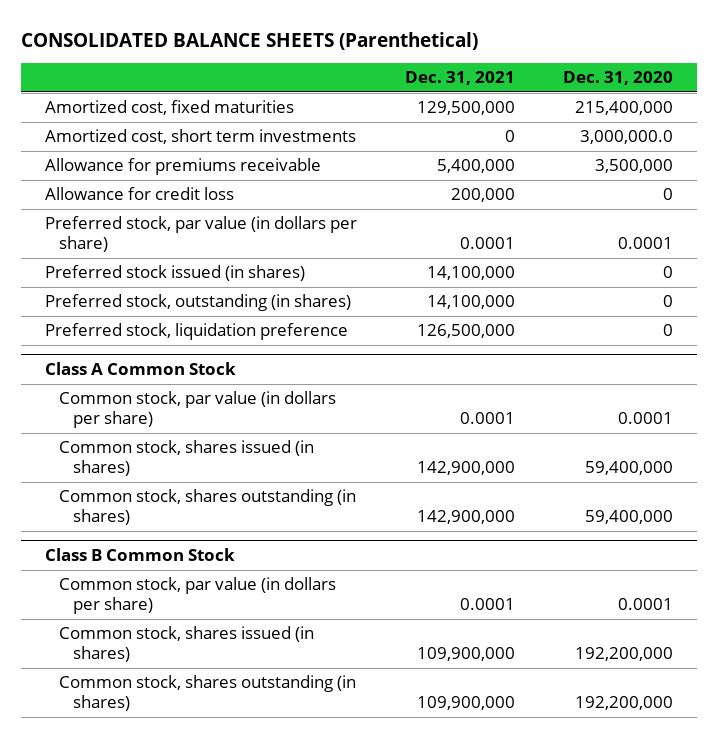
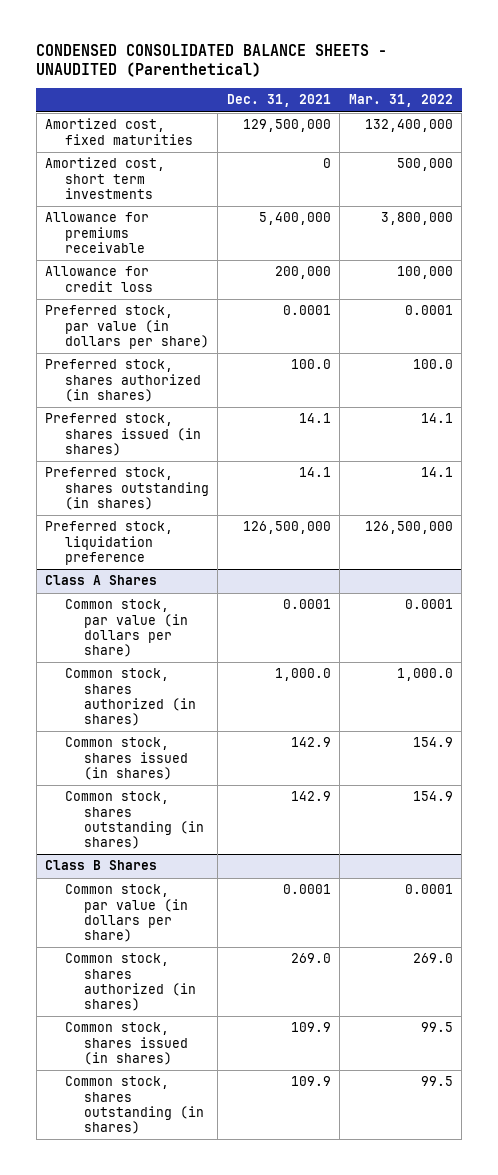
[21,31,479,50] CONSOLIDATED BALANCE SHEETS (Parenthetical) -> [36,43,388,78] CONDENSED CONSOLIDATED BALANCE SHEETS - UNAUDITED (Parenthetical)
[563,71,674,86] Dec. 31, 2020 -> none
none -> [348,94,453,108] Mar. 31, 2022
none -> [45,359,201,402] Preferred stock, shares authorized (in shares)
[45,265,306,282] Preferred stock issued (in shares) -> [45,413,201,456] Preferred stock, shares issued (in shares)
[427,266,516,281] 14,100,000 -> [298,413,331,424] 14.1
[45,294,352,312] Preferred stock, outstanding (in shares) -> [45,467,209,510] Preferred stock, shares outstanding (in shares)
[427,295,516,310] 14,100,000 -> [298,467,331,478] 14.1
[45,362,237,376] Class A Common Stock -> [45,575,158,586] Class A Shares
none -> [64,668,197,726] Common stock, shares authorized (in shares)
[417,461,516,476] 142,900,000 -> [290,737,331,748] 142.9
[417,510,516,525] 142,900,000 -> [290,791,331,802] 142.9
[45,548,236,562] Class B Common Stock -> [45,860,158,871] Class B Shares
none -> [64,953,197,1011] Common stock, shares authorized (in shares)
[417,647,516,662] 109,900,000 -> [290,1022,331,1033] 109.9
[417,696,516,711] 109,900,000 -> [290,1076,331,1087] 109.9

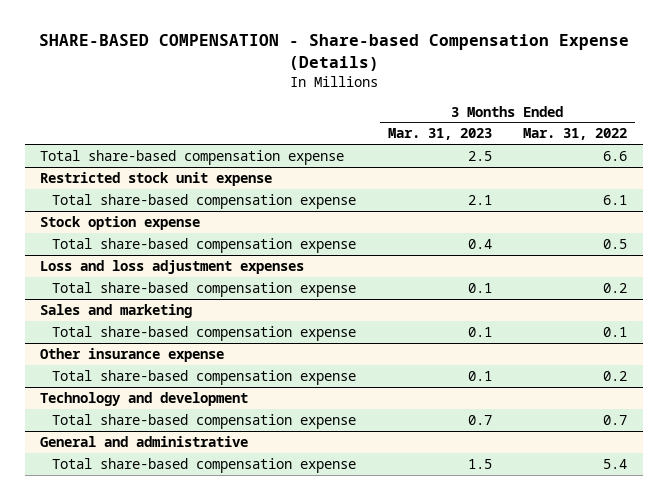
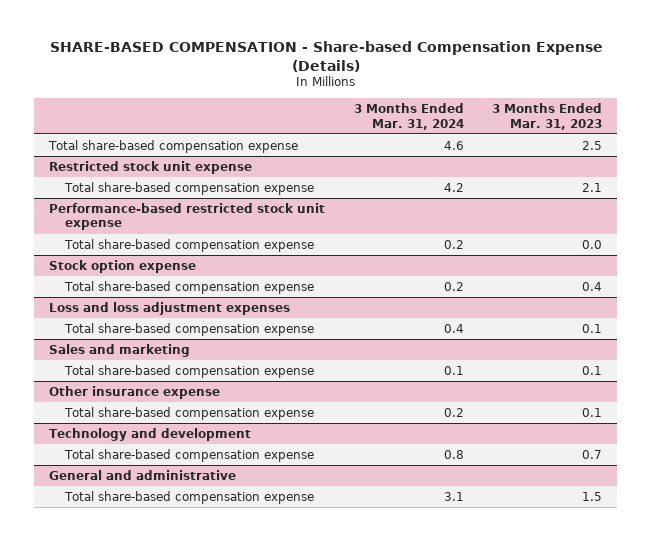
[523,128,628,141] Mar. 31, 2022 -> none
none -> [353,103,464,130] 3 Months Ended Mar. 31, 2024
none -> [48,202,325,231] Performance-based restricted stock unit expense
none -> [64,238,315,252] Total share-based compensation expense

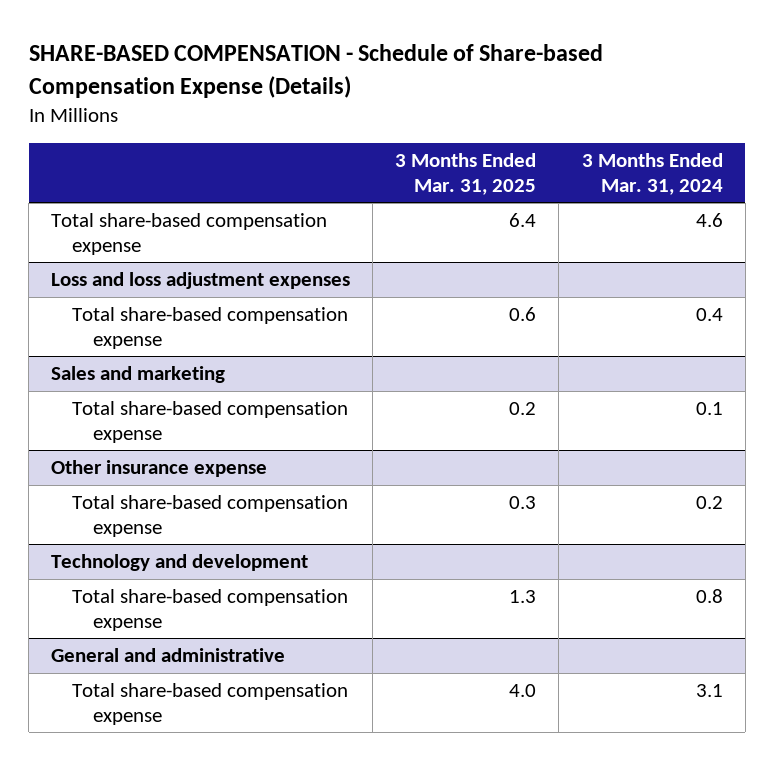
[49,41,603,72] SHARE-BASED COMPENSATION - Share-based Compensation Expense (Details) -> [28,44,603,98] SHARE-BASED COMPENSATION - Schedule of Share-based Compensation Expense (Details)
[492,103,603,130] 3 Months Ended Mar. 31, 2023 -> none
none -> [395,153,537,195] 3 Months Ended Mar. 31, 2025
[48,160,252,174] Restricted stock unit expense -> none
[64,181,315,195] Total share-based compensation expense -> none
[48,202,325,231] Performance-based restricted stock unit expense -> none
[64,238,315,252] Total share-based compensation expense -> none
[48,259,196,273] Stock option expense -> none
[64,280,315,294] Total share-based compensation expense -> none

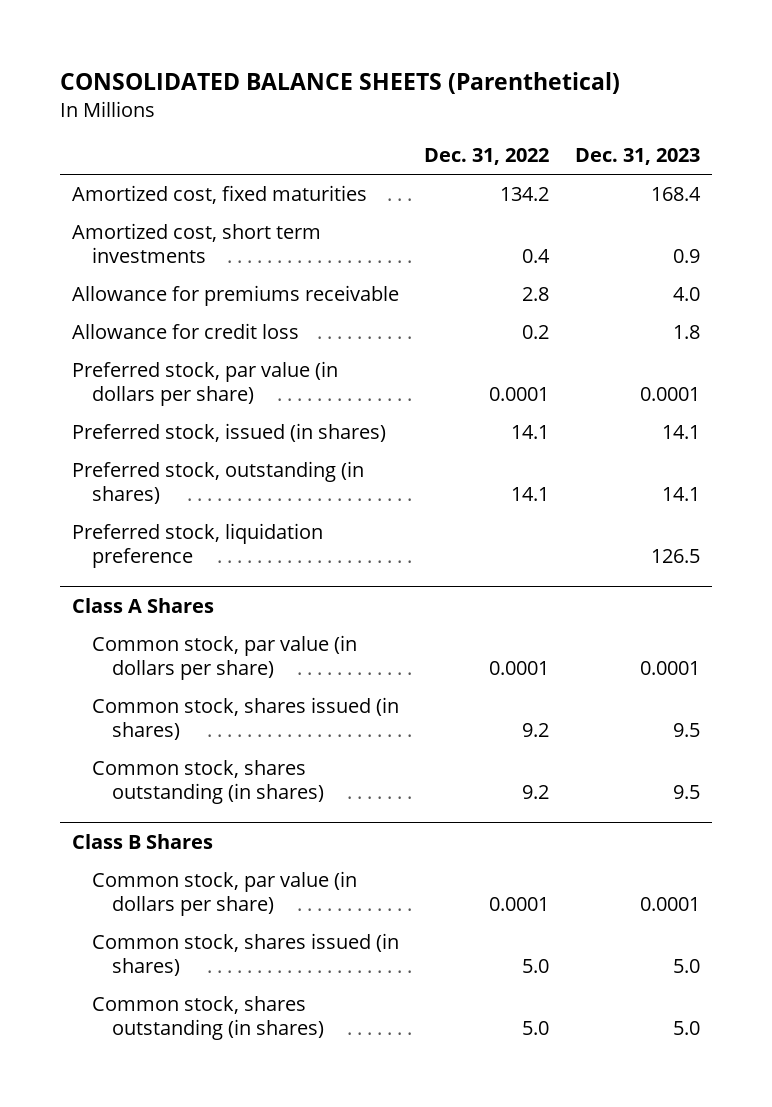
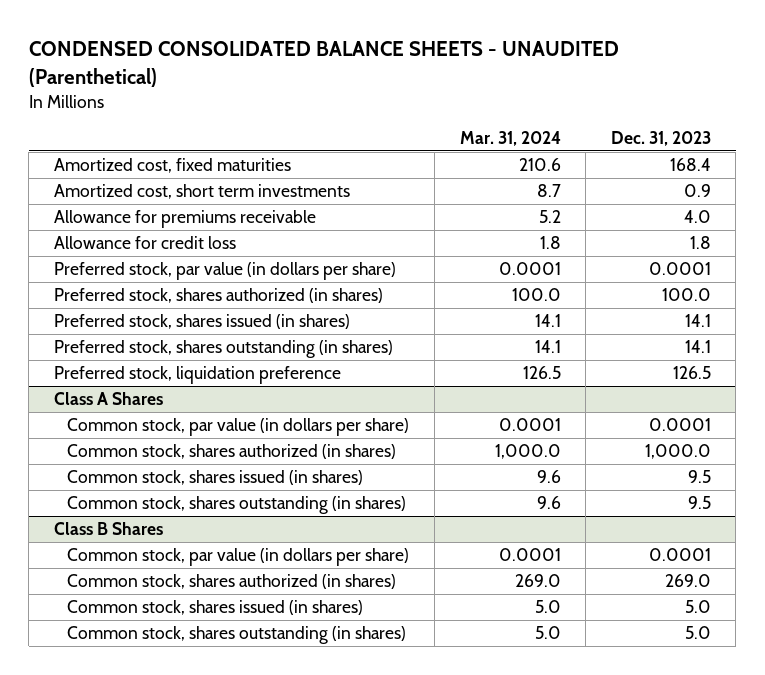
[59,72,620,95] CONSOLIDATED BALANCE SHEETS (Parenthetical) -> [28,41,619,87] CONDENSED CONSOLIDATED BALANCE SHEETS - UNAUDITED (Parenthetical)
[424,148,550,166] Dec. 31, 2022 -> none
none -> [459,131,561,147] Mar. 31, 2024
none -> [53,288,383,304] Preferred stock, shares authorized (in shares)
[72,422,387,442] Preferred stock, issued (in shares) -> [53,314,350,330] Preferred stock, shares issued (in shares)
[72,460,365,504] Preferred stock, outstanding (in shares) -> [53,340,393,359] Preferred stock, shares outstanding (in shares)
none -> [67,444,397,460] Common stock, shares authorized (in shares)
none -> [67,574,397,590] Common stock, shares authorized (in shares)

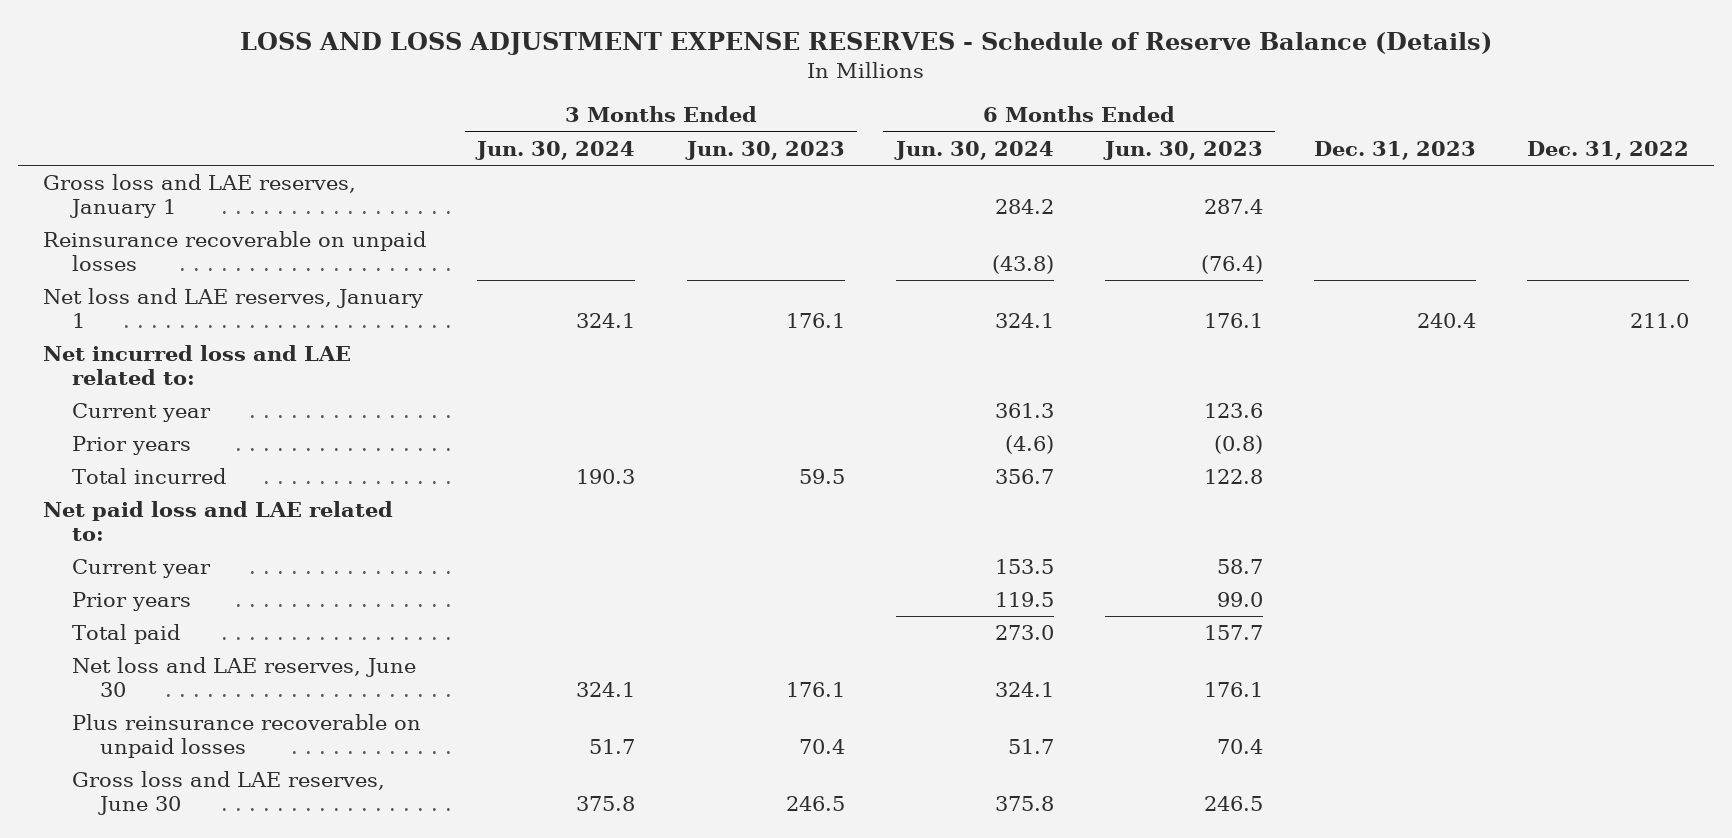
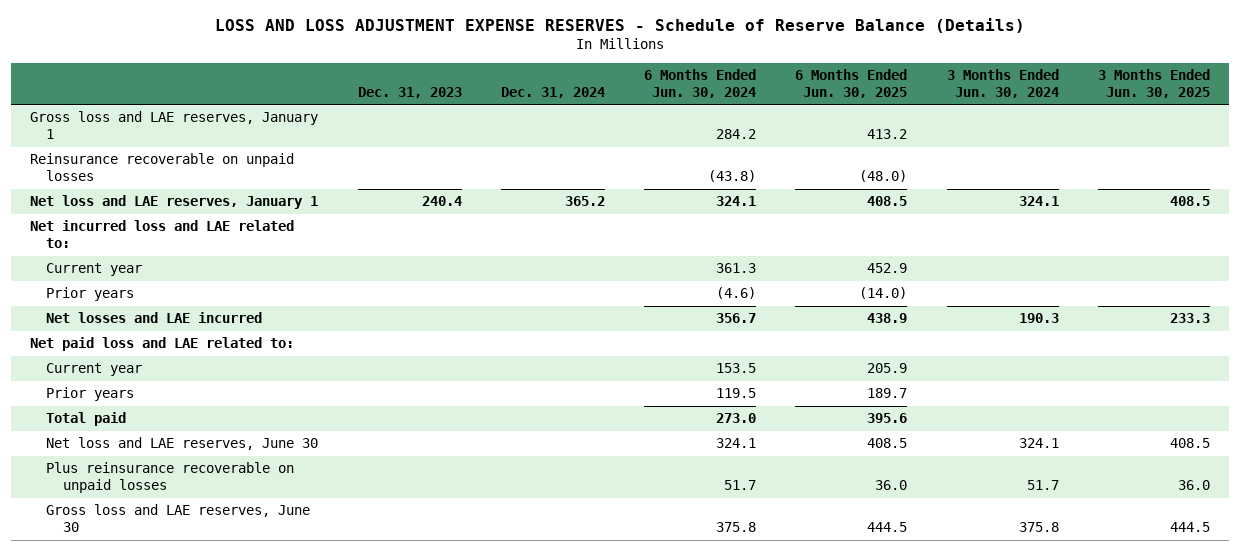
[684,140,845,160] Jun. 30, 2023 -> none
[1102,140,1263,160] Jun. 30, 2023 -> none
[1526,140,1689,160] Dec. 31, 2022 -> none
none -> [500,86,605,98] Dec. 31, 2024
none -> [795,68,908,98] 6 Months Ended Jun. 30, 2025
none -> [1097,68,1210,98] 3 Months Ended Jun. 30, 2025
[71,468,226,485] Total incurred -> [46,312,263,324] Net losses and LAE incurred

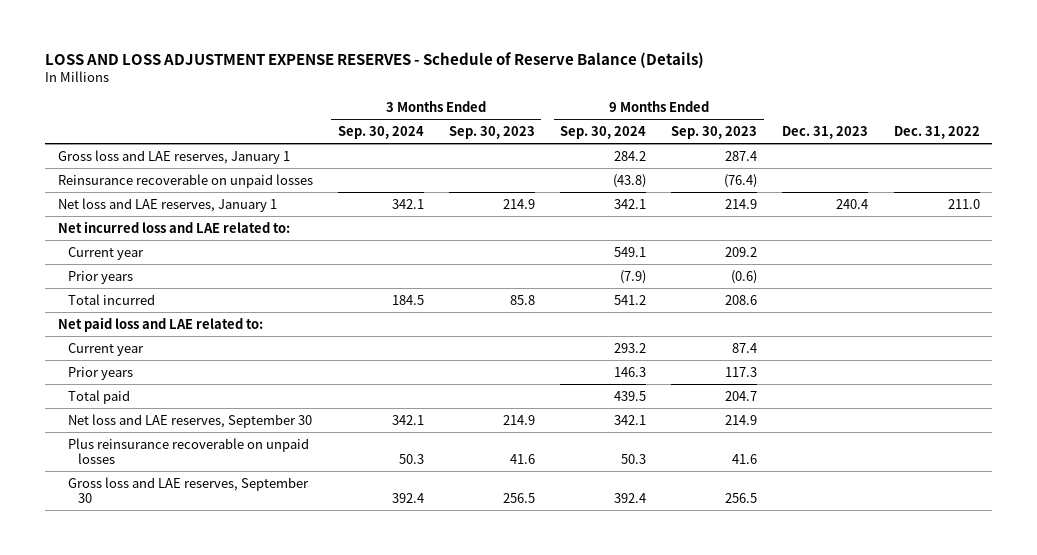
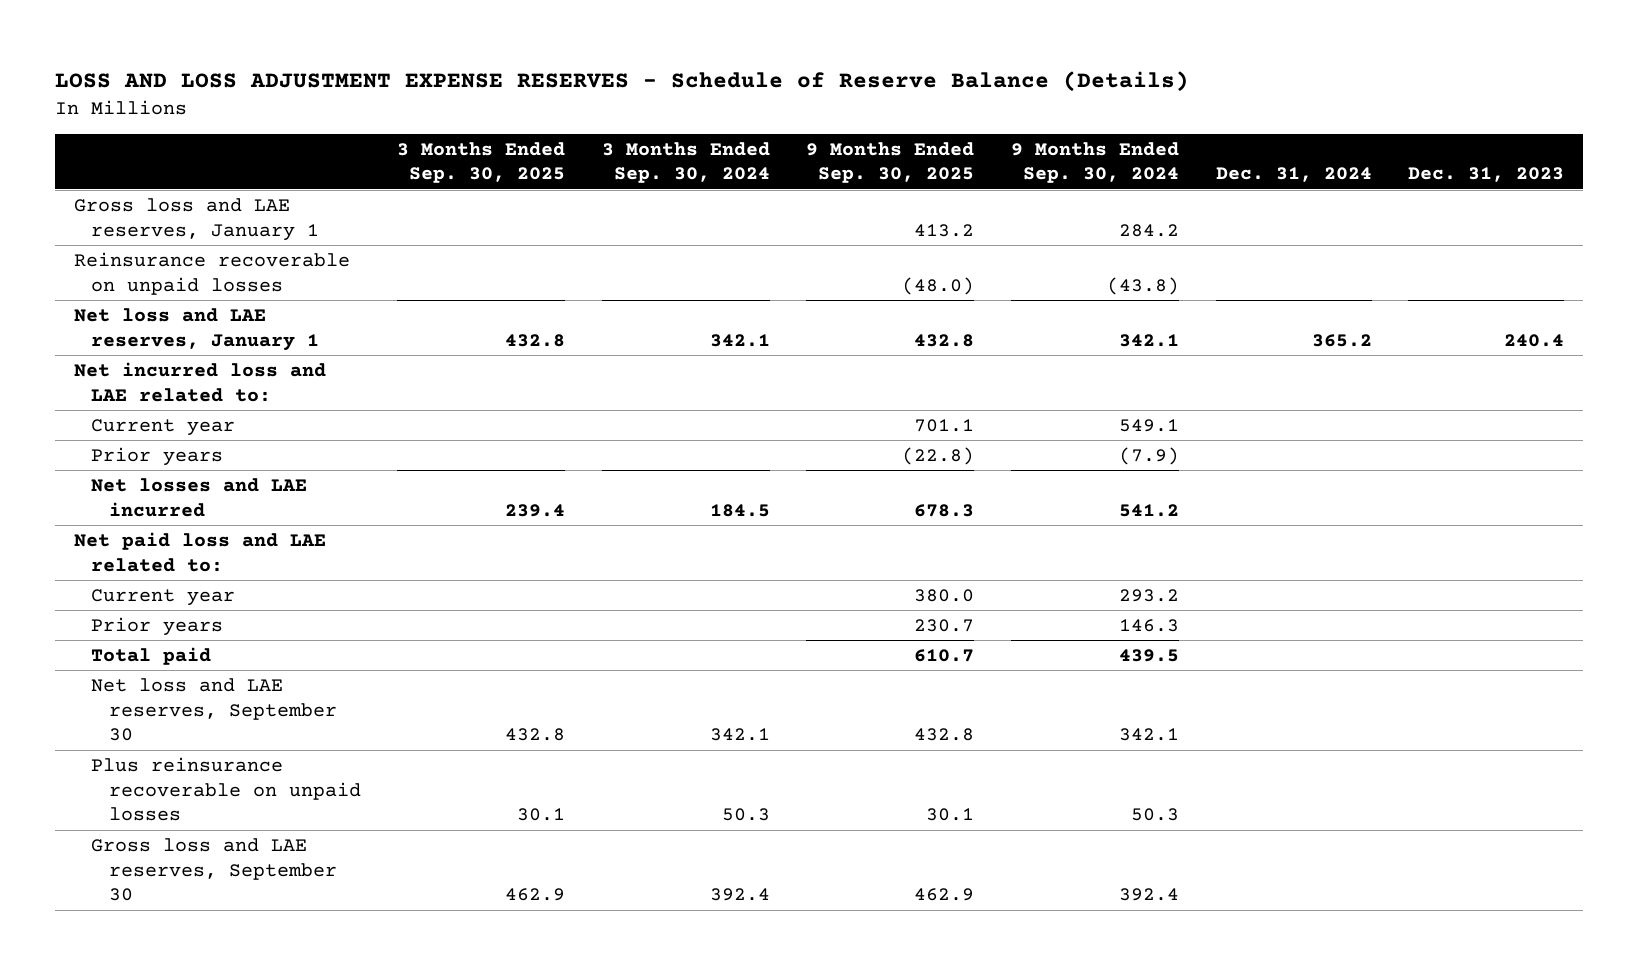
[448,125,535,139] Sep. 30, 2023 -> none
[671,125,758,139] Sep. 30, 2023 -> none
[893,125,980,139] Dec. 31, 2022 -> none
none -> [397,141,566,184] 3 Months Ended Sep. 30, 2025
none -> [806,141,975,184] 9 Months Ended Sep. 30, 2025
none -> [1215,167,1372,183] Dec. 31, 2024
[67,293,155,305] Total incurred -> [91,478,308,517] Net losses and LAE incurred

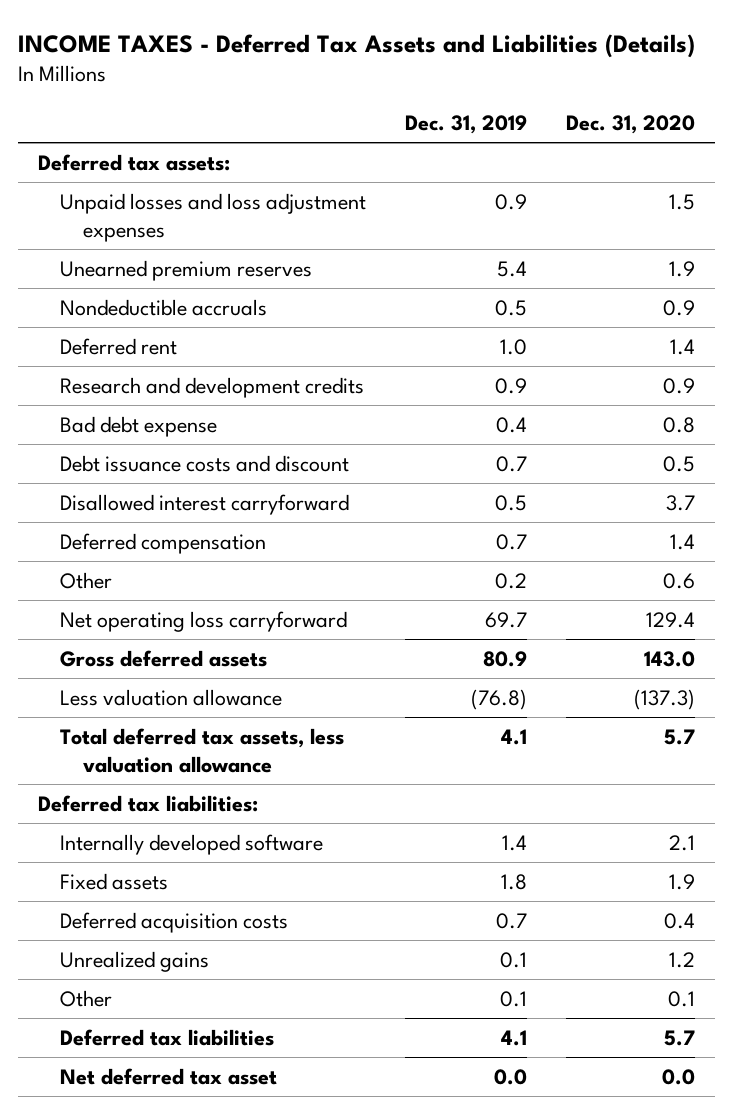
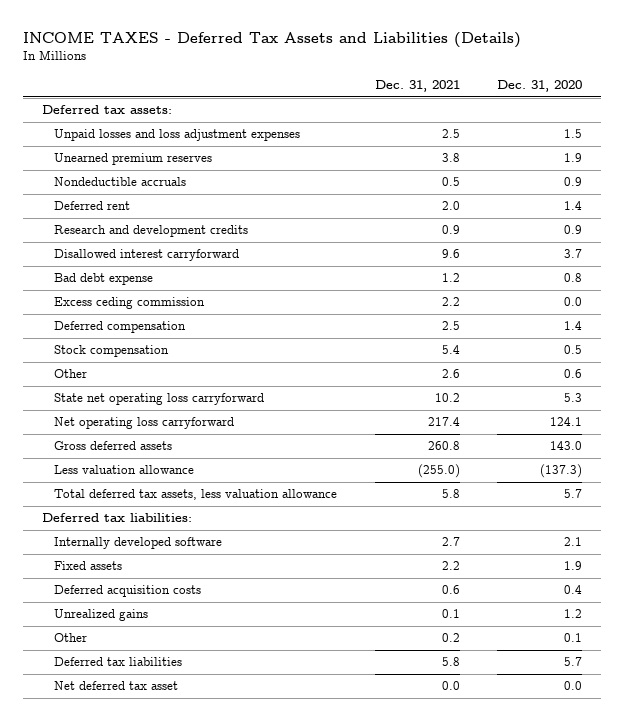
[405,114,528,134] Dec. 31, 2019 -> none
none -> [374,79,460,92] Dec. 31, 2021
[60,454,350,472] Debt issuance costs and discount -> none
[60,415,218,437] Bad debt expense -> [54,273,154,286] Bad debt expense
none -> [54,297,206,310] Excess ceding commission
none -> [54,345,170,358] Stock compensation
none -> [54,393,265,406] State net operating loss carryforward
[646,611,696,628] 129.4 -> [550,417,583,427] 124.1

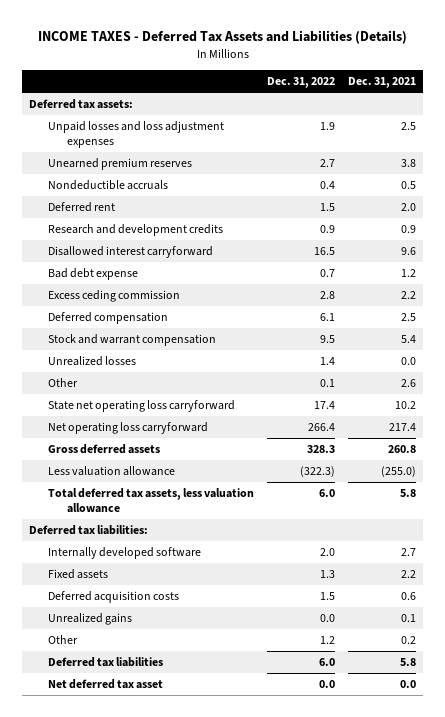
[497,79,583,92] Dec. 31, 2020 -> none
none -> [267,77,336,89] Dec. 31, 2022
[54,345,170,358] Stock compensation -> [47,334,216,347] Stock and warrant compensation
none -> [47,356,136,367] Unrealized losses

